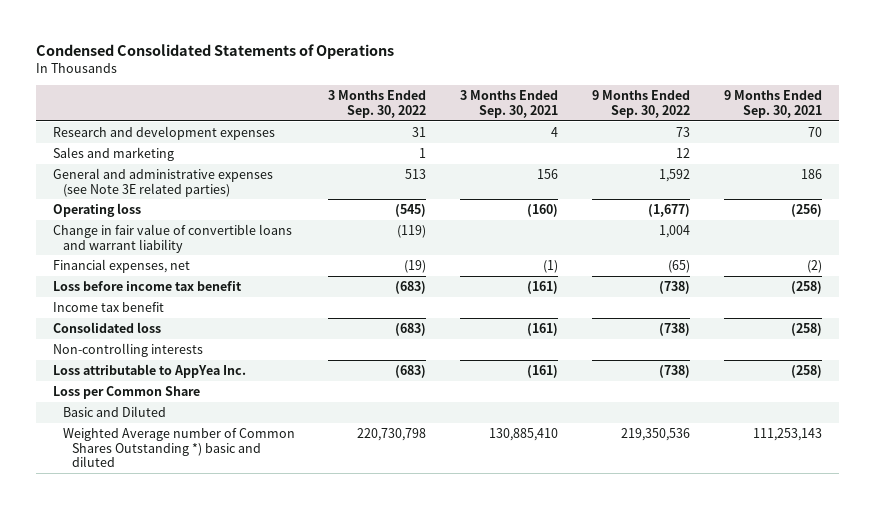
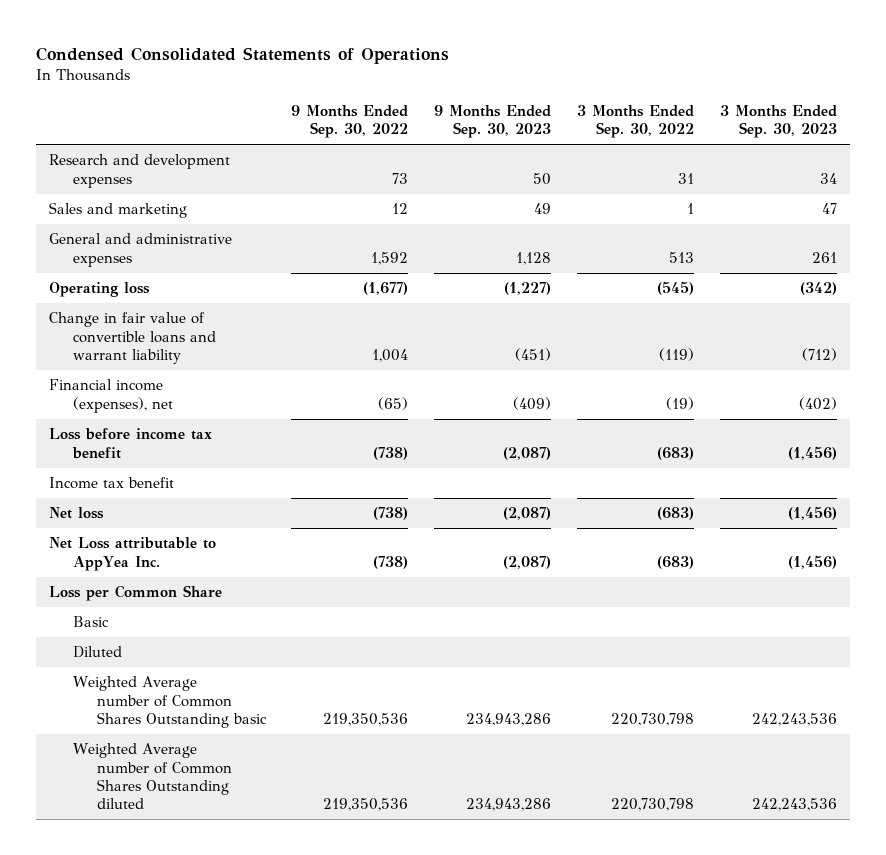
[460,90,559,118] 3 Months Ended Sep. 30, 2021 -> none
[723,90,822,118] 9 Months Ended Sep. 30, 2021 -> none
none -> [434,104,552,139] 9 Months Ended Sep. 30, 2023
none -> [720,104,838,139] 3 Months Ended Sep. 30, 2023
[53,168,274,197] General and administrative expenses (see Note 3E related parties) -> [49,233,233,267] General and administrative expenses
[53,259,191,274] Financial expenses, net -> [49,379,173,413] Financial income (expenses), net
[53,343,204,358] Non-controlling interests -> none
[53,322,162,334] Consolidated loss -> [49,507,105,520] Net loss
[53,364,247,379] Loss attributable to AppYea Inc. -> [49,537,217,571] Net Loss attributable to AppYea Inc.
[62,406,166,418] Basic and Diluted -> [72,616,109,628] Basic
none -> [72,646,122,659] Diluted
[62,428,295,468] Weighted Average number of Common Shares Outstanding *) basic and diluted -> [72,676,267,728] Weighted Average number of Common Shares Outstanding basic
none -> [72,743,232,810] Weighted Average number of Common Shares Outstanding diluted

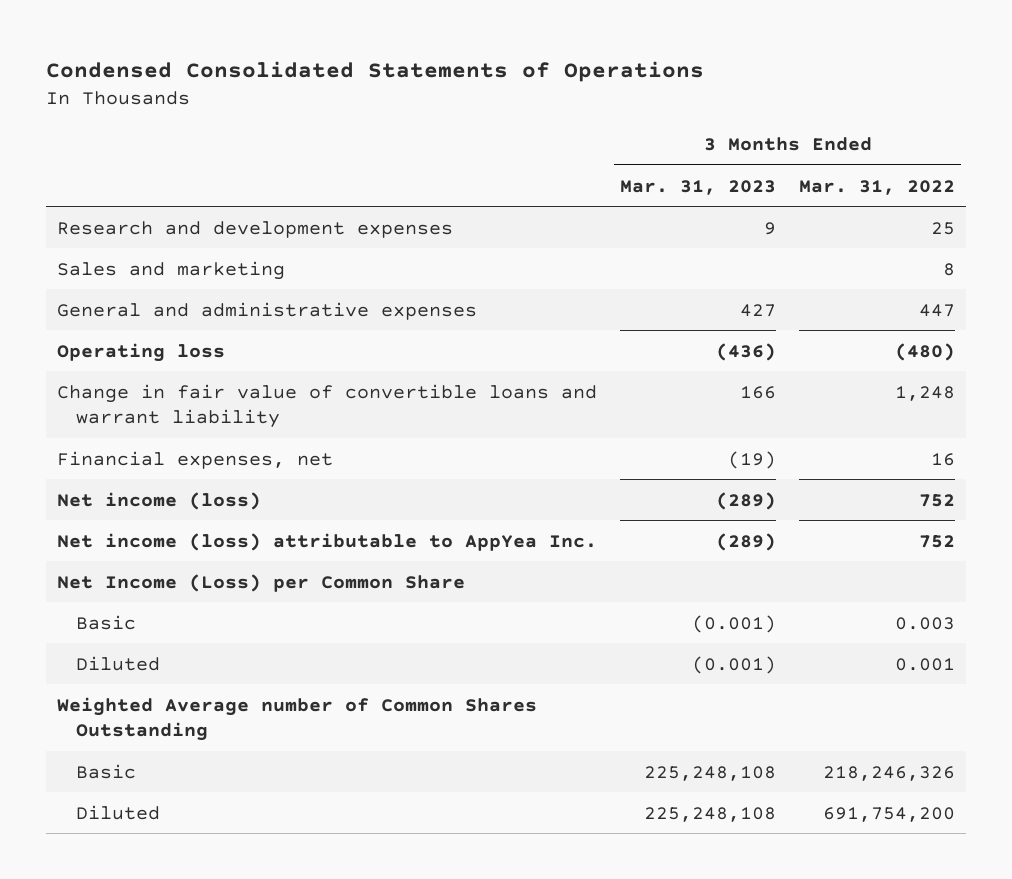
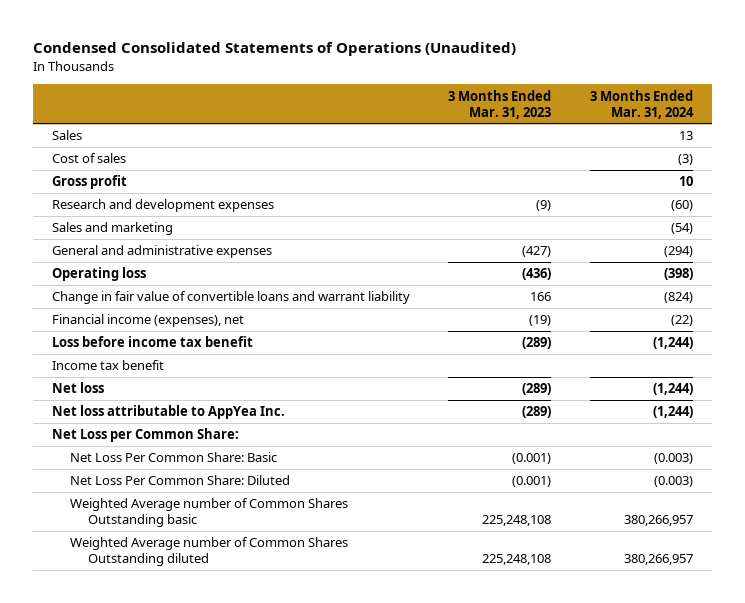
[45,60,704,82] Condensed Consolidated Statements of Operations -> [32,42,516,57] Condensed Consolidated Statements of Operations (Unaudited)
[798,179,955,195] Mar. 31, 2022 -> none
none -> [589,89,694,119] 3 Months Ended Mar. 31, 2024
none -> [52,130,83,141] Sales
none -> [52,153,127,164] Cost of sales
none -> [52,175,128,190] Gross profit
[764,221,777,235] 9 -> [536,200,552,212] (9)
[740,303,777,317] 427 -> [522,246,552,258] (427)
[57,696,538,742] Weighted Average number of Common Shares Outstanding -> none
[57,450,334,469] Financial expenses, net -> [52,314,245,328] Financial income (expenses), net
none -> [52,336,254,348] Loss before income tax benefit
none -> [52,360,165,371] Income tax benefit
[57,491,262,510] Net income (loss) -> [52,382,105,394] Net loss
[57,532,598,551] Net income (loss) attributable to AppYea Inc. -> [52,405,286,420] Net loss attributable to AppYea Inc.
[57,573,466,592] Net Income (Loss) per Common Share -> [52,428,240,443] Net Loss per Common Share:
[75,614,136,630] Basic -> [69,452,277,463] Net Loss Per Common Share: Basic
[75,655,160,671] Diluted -> [69,475,290,486] Net Loss Per Common Share: Diluted
[75,763,136,779] Basic -> [69,498,348,528] Weighted Average number of Common Shares Outstanding basic
[75,804,160,820] Diluted -> [69,537,348,567] Weighted Average number of Common Shares Outstanding diluted

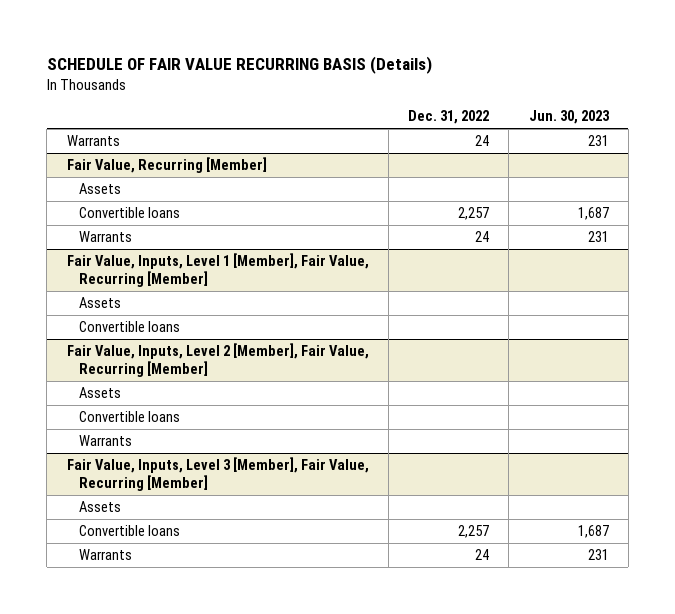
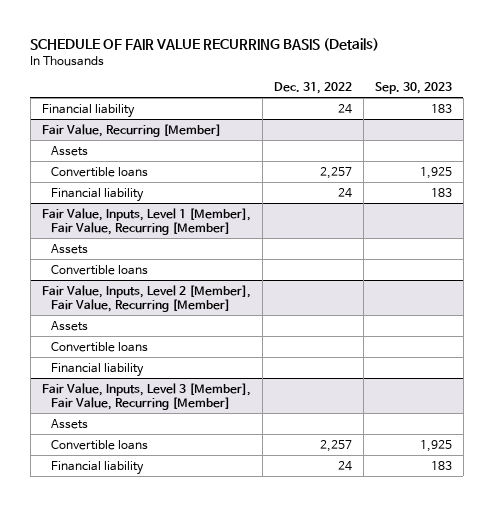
[528,110,610,125] Jun. 30, 2023 -> none
none -> [374,82,452,95] Sep. 30, 2023
[66,135,120,147] Warrants -> none
none -> [41,103,135,118] Financial liability
[79,231,133,243] Warrants -> none
none -> [50,187,144,202] Financial liability
[79,435,133,447] Warrants -> none
none -> [50,362,144,377] Financial liability
[79,549,133,561] Warrants -> none
none -> [50,460,144,475] Financial liability

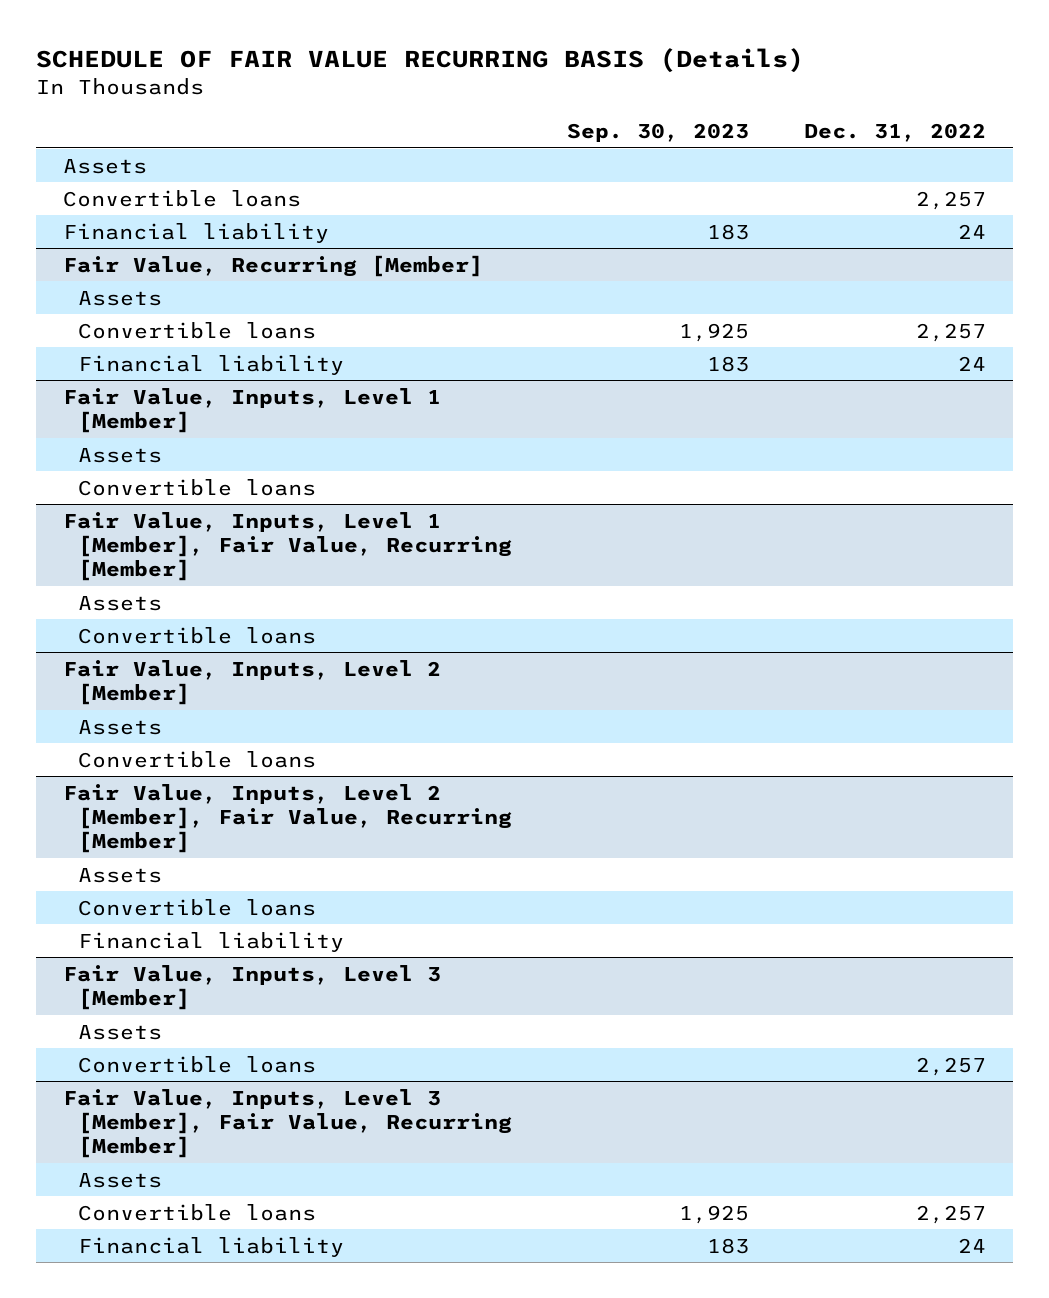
none -> [63,158,148,174] Assets
none -> [63,189,302,207] Convertible loans
none -> [63,387,442,434] Fair Value, Inputs, Level 1 [Member]
none -> [78,447,163,463] Assets
none -> [78,478,317,496] Convertible loans
none -> [63,659,442,706] Fair Value, Inputs, Level 2 [Member]
none -> [78,719,163,735] Assets
none -> [78,750,317,768] Convertible loans
none -> [63,964,442,1011] Fair Value, Inputs, Level 3 [Member]
none -> [78,1024,163,1040] Assets
none -> [78,1055,317,1073] Convertible loans

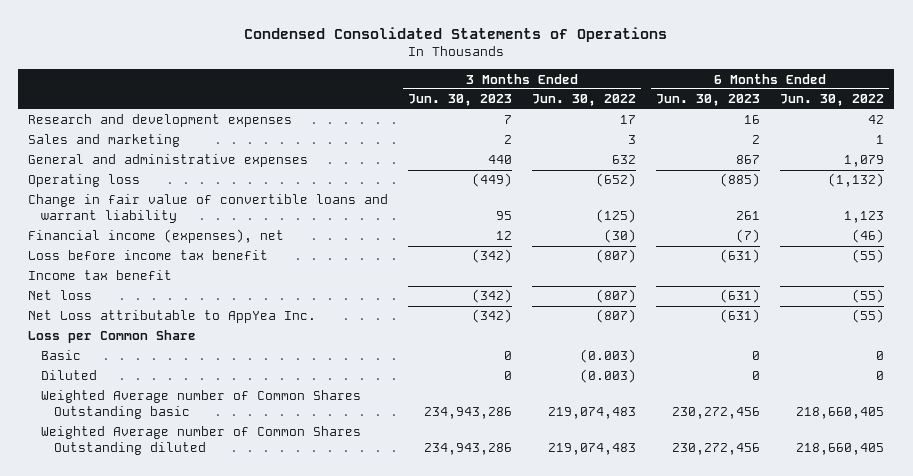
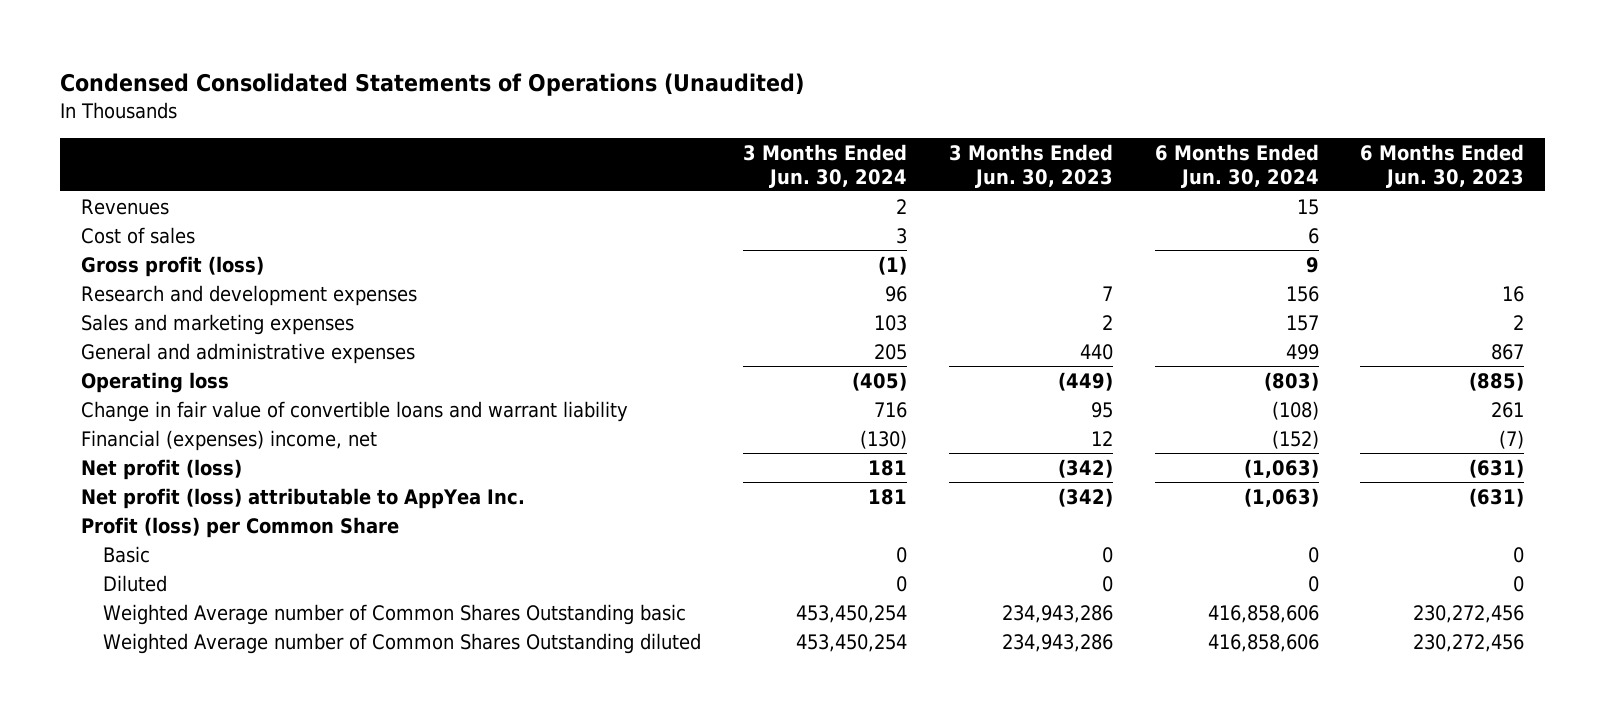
[244,26,668,42] Condensed Consolidated Statements of Operations -> [59,72,804,96] Condensed Consolidated Statements of Operations (Unaudited)
[532,94,637,107] Jun. 30, 2022 -> none
[780,94,885,107] Jun. 30, 2022 -> none
none -> [743,144,908,188] 3 Months Ended Jun. 30, 2024
none -> [1154,144,1319,188] 6 Months Ended Jun. 30, 2024
none -> [80,198,169,215] Revenues
none -> [80,226,195,244] Cost of sales
none -> [80,255,264,277] Gross profit (loss)
[28,134,181,148] Sales and marketing -> [80,313,354,335] Sales and marketing expenses
[28,250,269,261] Loss before income tax benefit -> none
[28,270,173,281] Income tax benefit -> none
[28,229,285,244] Financial income (expenses), net -> [80,429,377,451] Financial (expenses) income, net
[28,290,93,301] Net loss -> [80,458,242,480] Net profit (loss)
[28,310,317,324] Net Loss attributable to AppYea Inc. -> [80,487,525,509] Net profit (loss) attributable to AppYea Inc.
[28,330,197,344] Loss per Common Share -> [80,516,399,538] Profit (loss) per Common Share

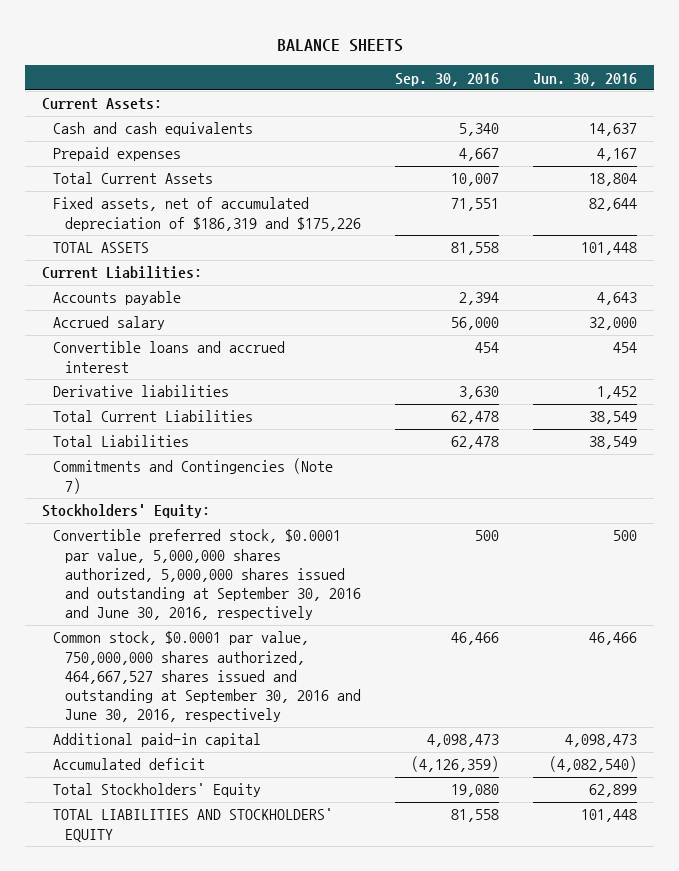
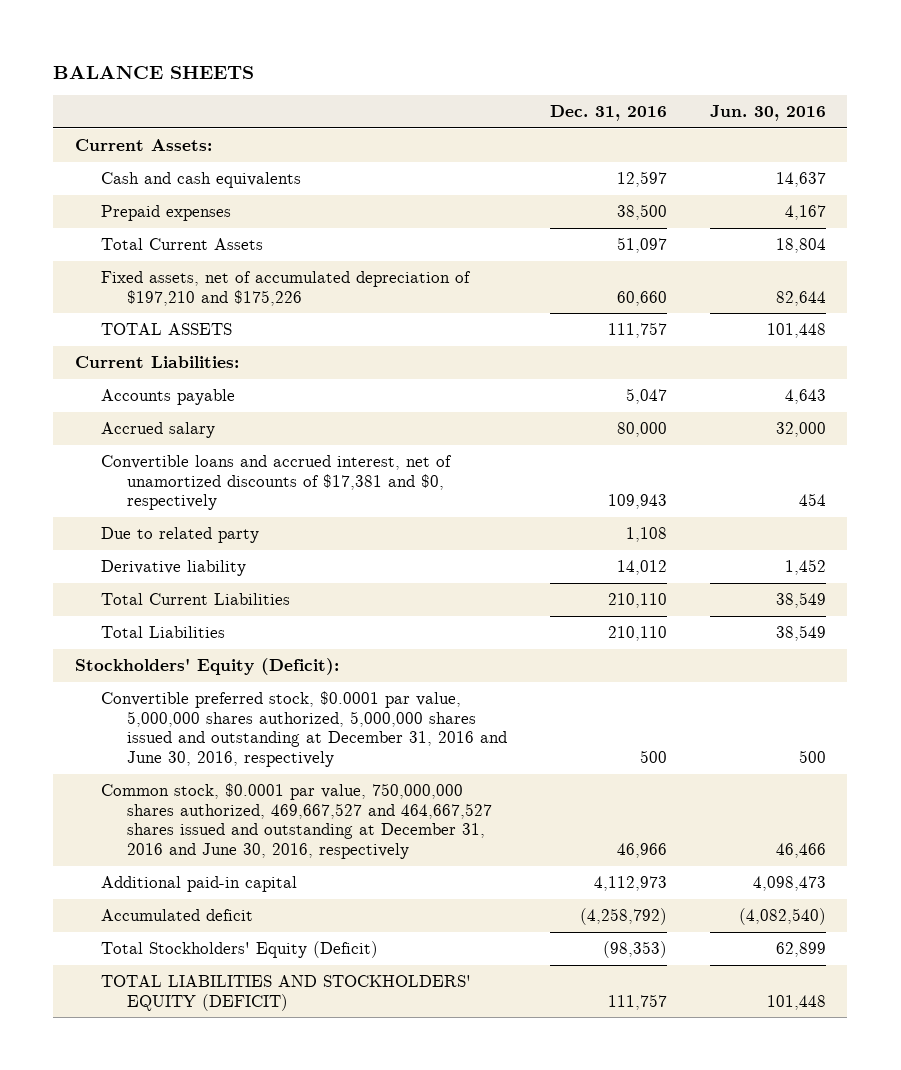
[394,72,499,86] Sep. 30, 2016 -> none
none -> [550,105,668,122] Dec. 31, 2016
[53,197,361,231] Fixed assets, net of accumulated depreciation of $186,319 and $175,226 -> [100,271,471,306] Fixed assets, net of accumulated depreciation of $197,210 and $175,226
[53,341,286,373] Convertible loans and accrued interest -> [100,455,452,511] Convertible loans and accrued interest, net of unamortized discounts of $17,381 and $0, respectively
none -> [100,527,259,544] Due to related party
[53,385,230,398] Derivative liabilities -> [100,560,246,577] Derivative liability
[53,458,334,494] Commitments and Contingencies (Note 7) -> none
[42,504,211,519] Stockholders' Equity: -> [74,658,339,676] Stockholders' Equity (Deficit):
[53,529,361,621] Convertible preferred stock, $0.0001 par value, 5,000,000 shares authorized, 5,000,000 shares issued and outstanding at September 30, 2016 and June 30, 2016, respectively -> [100,691,508,768] Convertible preferred stock, $0.0001 par value, 5,000,000 shares authorized, 5,000,000 shares issued and outstanding at December 31, 2016 and June 30, 2016, respectively
[53,631,361,723] Common stock, $0.0001 par value, 750,000,000 shares authorized, 464,667,527 shares issued and outstanding at September 30, 2016 and June 30, 2016, respectively -> [100,783,493,860] Common stock, $0.0001 par value, 750,000,000 shares authorized, 469,667,527 and 464,667,527 shares issued and outstanding at December 31, 2016 and June 30, 2016, respectively
[53,783,262,798] Total Stockholders' Equity -> [100,941,378,959] Total Stockholders' Equity (Deficit)
[53,808,334,842] TOTAL LIABILITIES AND STOCKHOLDERS' EQUITY -> [100,975,471,1011] TOTAL LIABILITIES AND STOCKHOLDERS' EQUITY (DEFICIT)

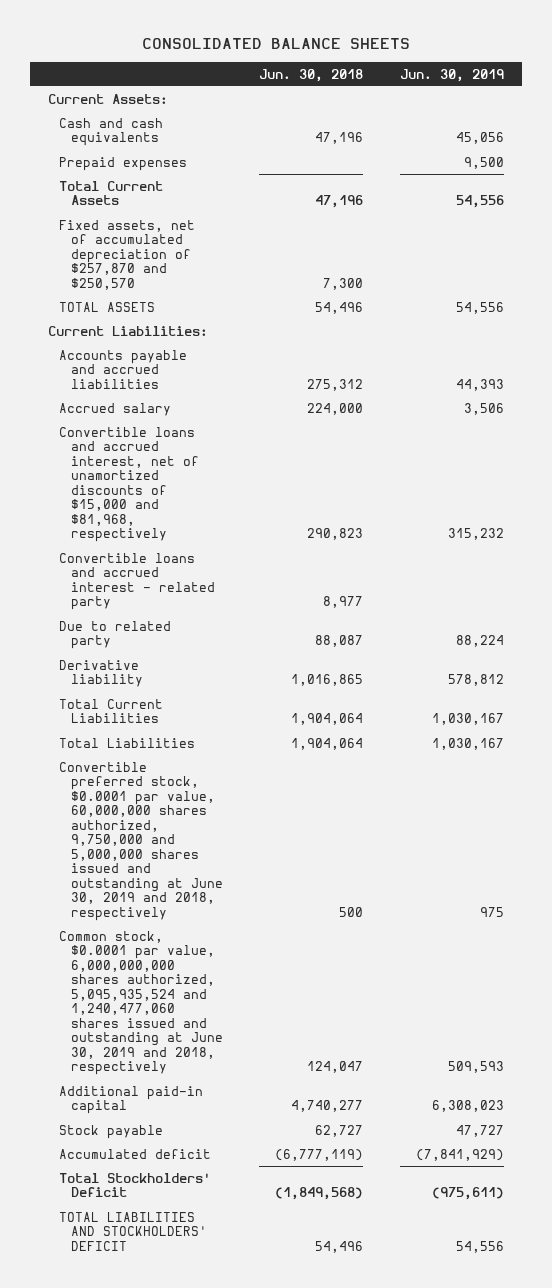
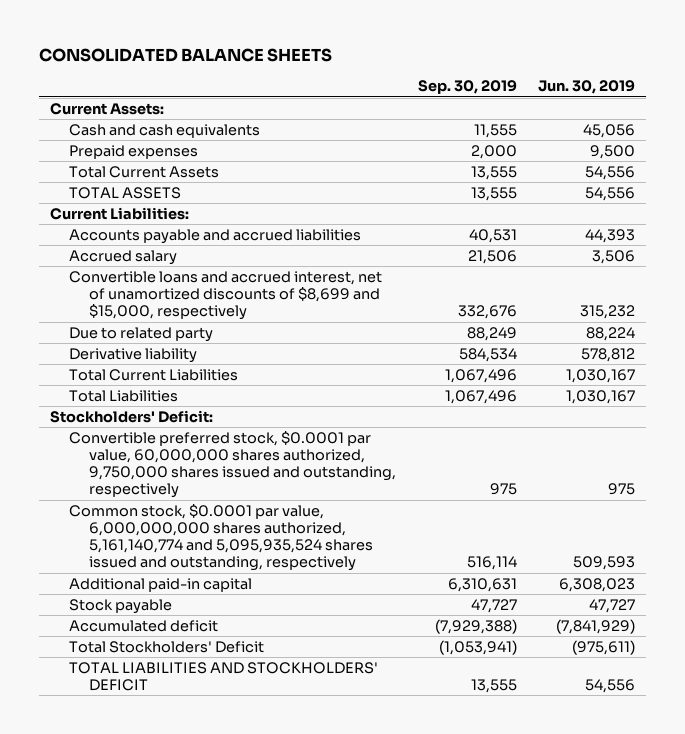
[259,68,364,82] Jun. 30, 2018 -> none
none -> [417,80,517,95] Sep. 30, 2019
[59,220,196,290] Fixed assets, net of accumulated depreciation of $257,870 and $250,570 -> none
[59,553,215,611] Convertible loans and accrued interest - related party -> none
[59,427,199,543] Convertible loans and accrued interest, net of unamortized discounts of $15,000 and $81,968, respectively -> [69,270,383,321] Convertible loans and accrued interest, net of unamortized discounts of $8,699 and $15,000, respectively
none -> [49,409,213,423] Stockholders' Deficit:
[59,762,223,921] Convertible preferred stock, $0.0001 par value, 60,000,000 shares authorized, 9,750,000 and 5,000,000 shares issued and outstanding at June 30, 2019 and 2018, respectively -> [69,430,396,499] Convertible preferred stock, $0.0001 par value, 60,000,000 shares authorized, 9,750,000 shares issued and outstanding, respectively
[59,931,223,1076] Common stock, $0.0001 par value, 6,000,000,000 shares authorized, 5,095,935,524 and 1,240,477,060 shares issued and outstanding at June 30, 2019 and 2018, respectively -> [69,503,373,572] Common stock, $0.0001 par value, 6,000,000,000 shares authorized, 5,161,140,774 and 5,095,935,524 shares issued and outstanding, respectively

